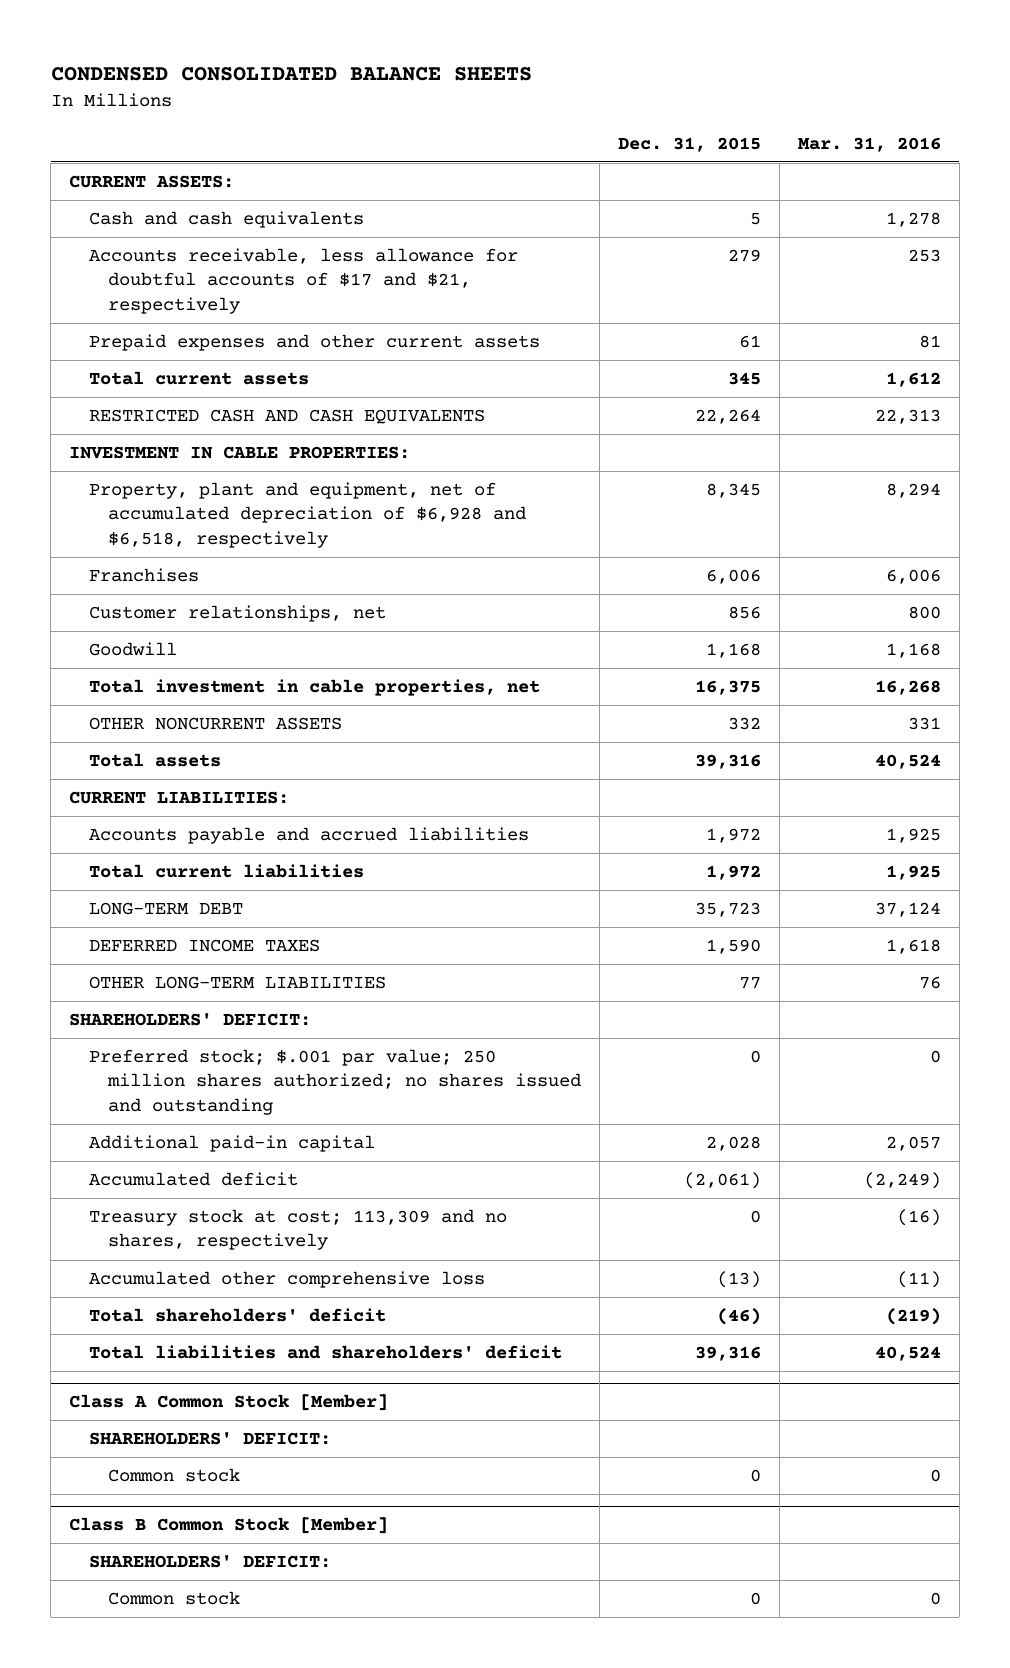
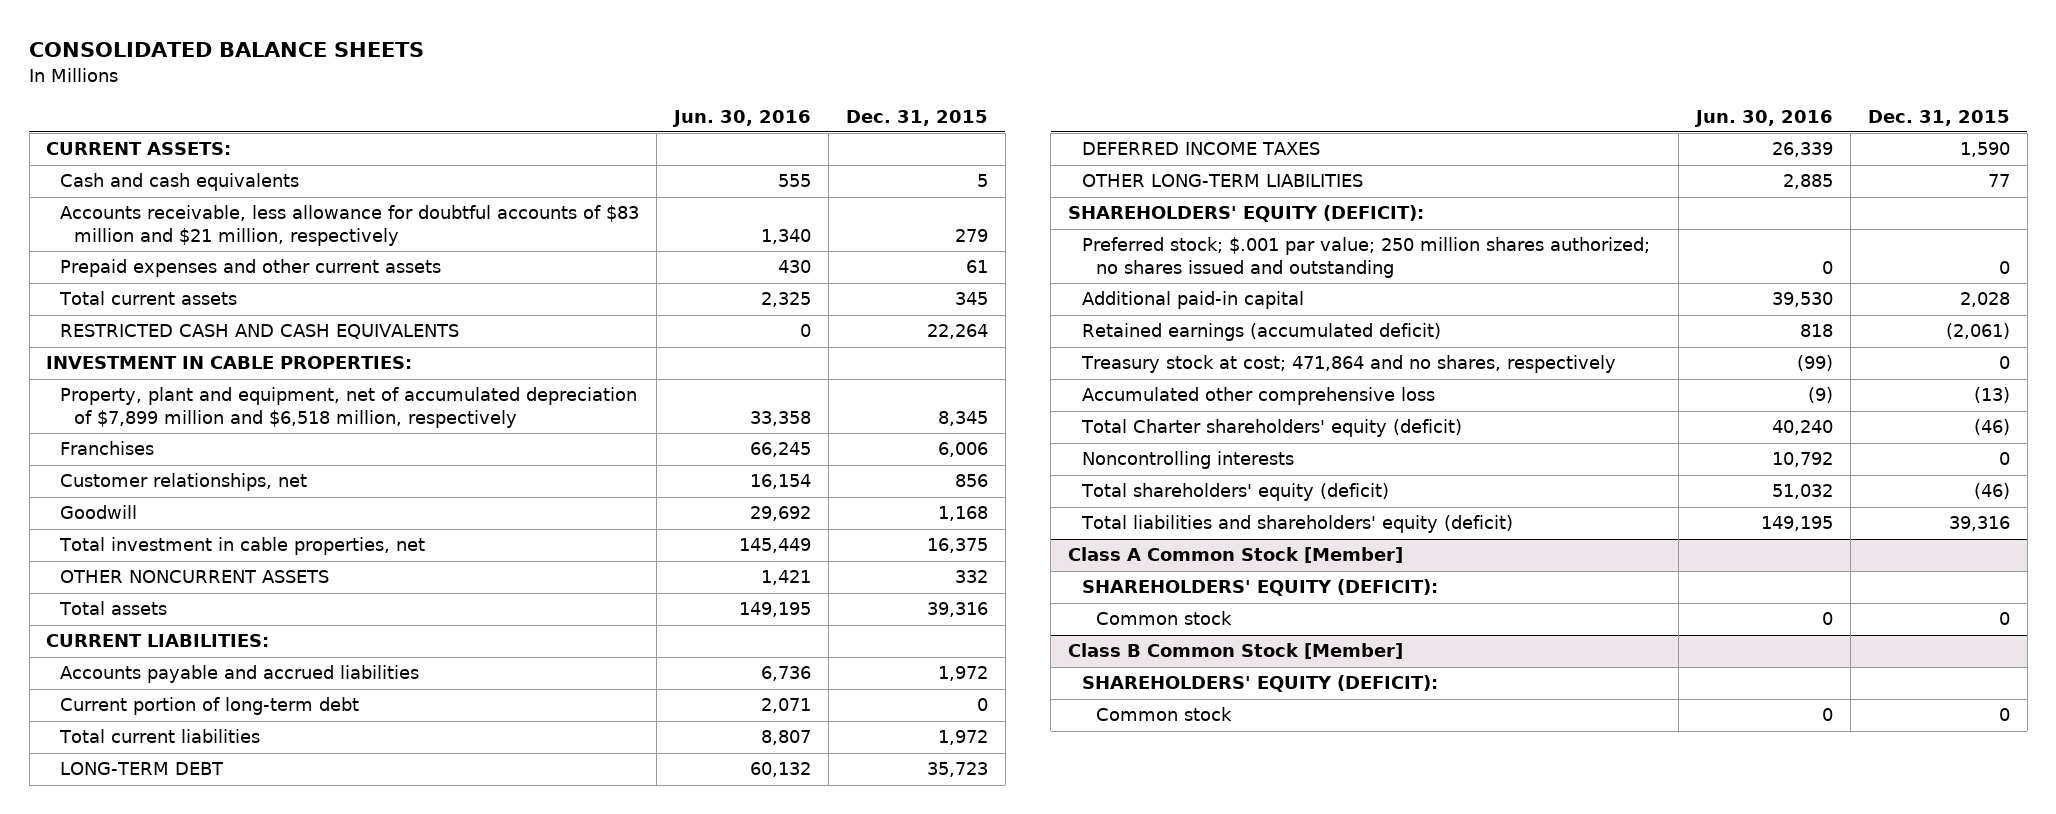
[50,67,532,82] CONDENSED CONSOLIDATED BALANCE SHEETS -> [29,42,425,58] CONSOLIDATED BALANCE SHEETS
[797,136,941,152] Mar. 31, 2016 -> none
none -> [672,109,812,127] Jun. 30, 2016
[88,248,518,314] Accounts receivable, less allowance for doubtful accounts of $17 and $21, respectively -> [60,205,640,246] Accounts receivable, less allowance for doubtful accounts of $83 million and $21 million, respectively
[88,482,527,548] Property, plant and equipment, net of accumulated depreciation of $6,928 and $6,518, respectively -> [60,387,638,428] Property, plant and equipment, net of accumulated depreciation of $7,899 million and $6,518 million, respectively
none -> [60,697,360,716] Current portion of long-term debt
[68,1013,311,1027] SHAREHOLDERS' DEFICIT: -> [1068,205,1425,223] SHAREHOLDERS' EQUITY (DEFICIT):
[88,1172,298,1187] Accumulated deficit -> [1082,323,1442,342] Retained earnings (accumulated deficit)
[88,1209,507,1251] Treasury stock at cost; 113,309 and no shares, respectively -> [1081,355,1617,374] Treasury stock at cost; 471,864 and no shares, respectively
none -> [1081,419,1463,438] Total Charter shareholders' equity (deficit)
none -> [1082,451,1295,470] Noncontrolling interests
[88,1308,386,1323] Total shareholders' deficit -> [1081,483,1390,502] Total shareholders' equity (deficit)
[88,1345,562,1360] Total liabilities and shareholders' deficit -> [1081,515,1514,534] Total liabilities and shareholders' equity (deficit)
[88,1432,331,1446] SHAREHOLDERS' DEFICIT: -> [1082,579,1439,597] SHAREHOLDERS' EQUITY (DEFICIT):
[88,1555,331,1569] SHAREHOLDERS' DEFICIT: -> [1082,675,1439,693] SHAREHOLDERS' EQUITY (DEFICIT):

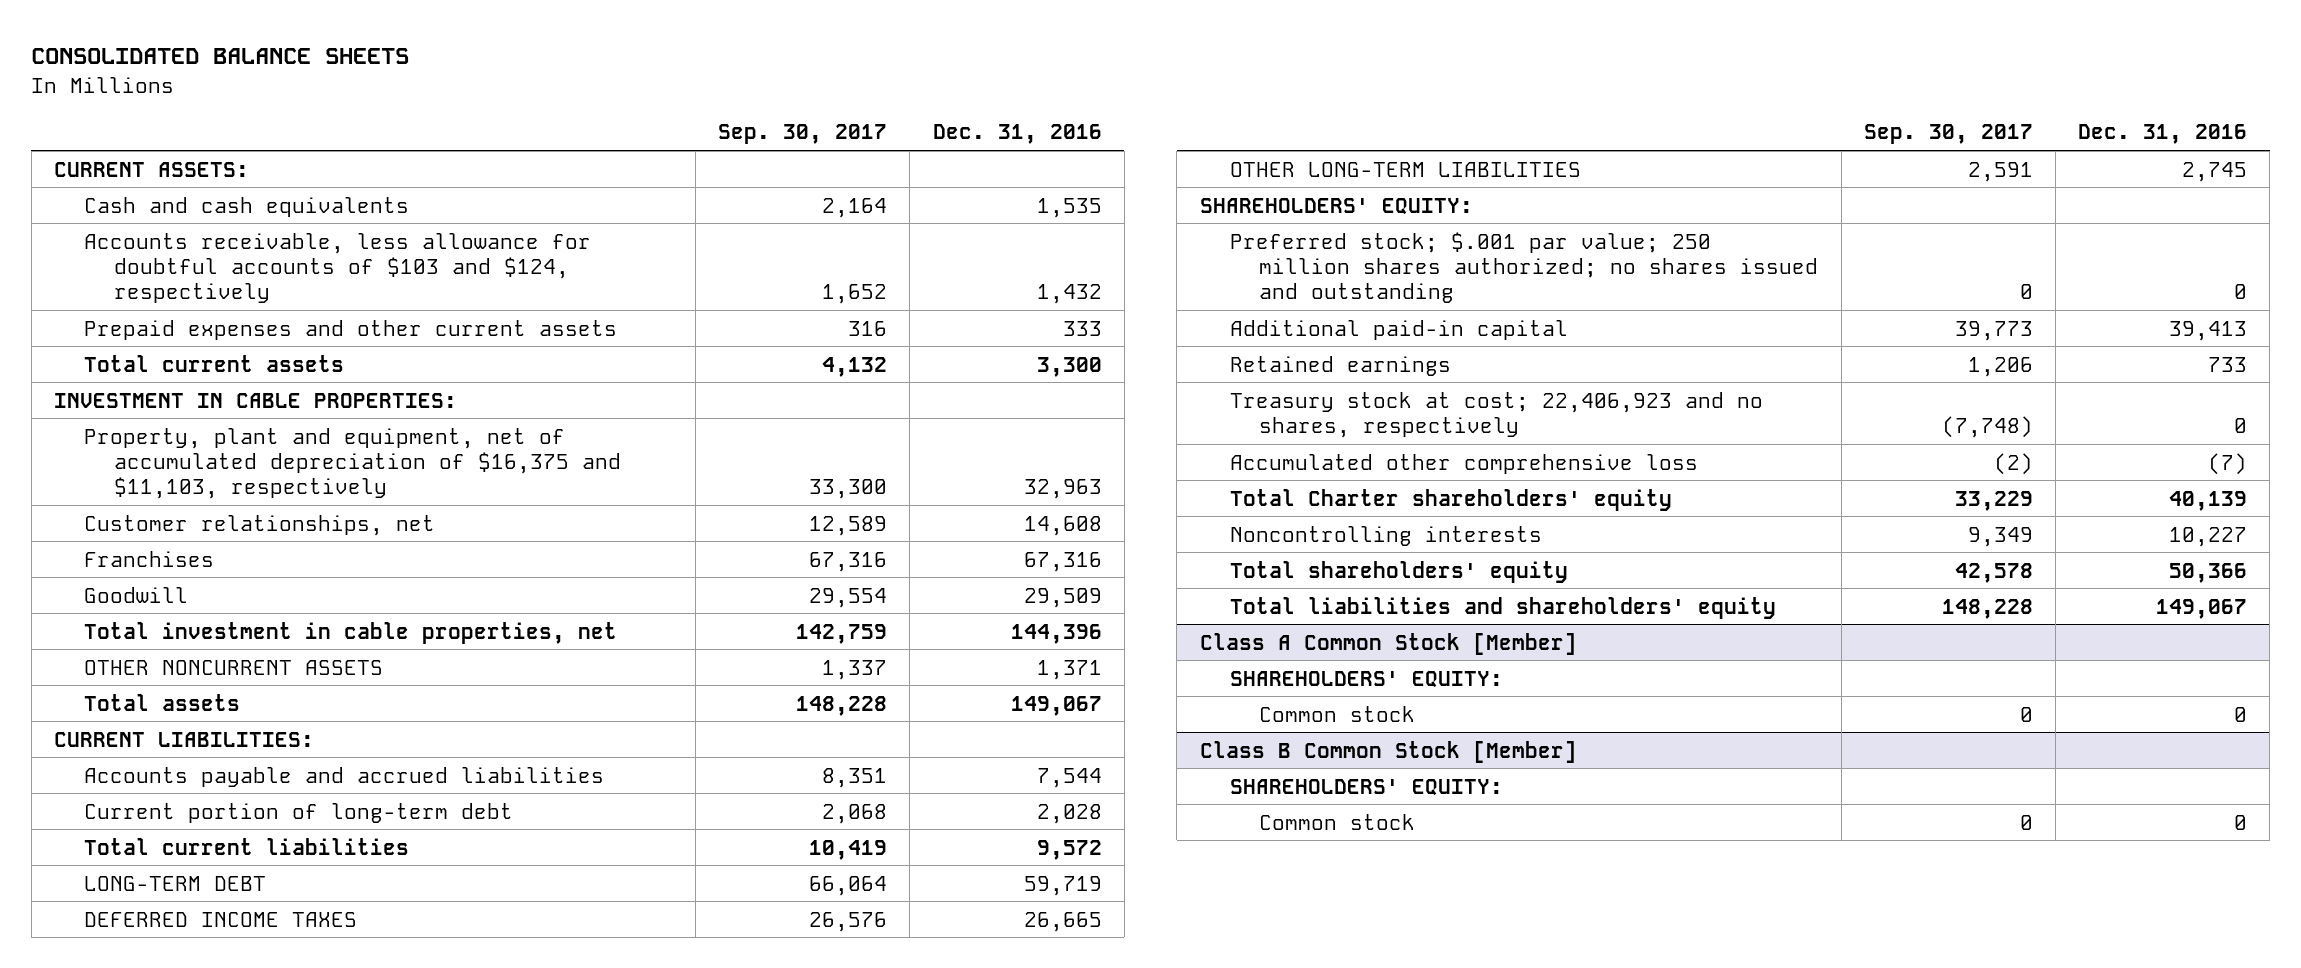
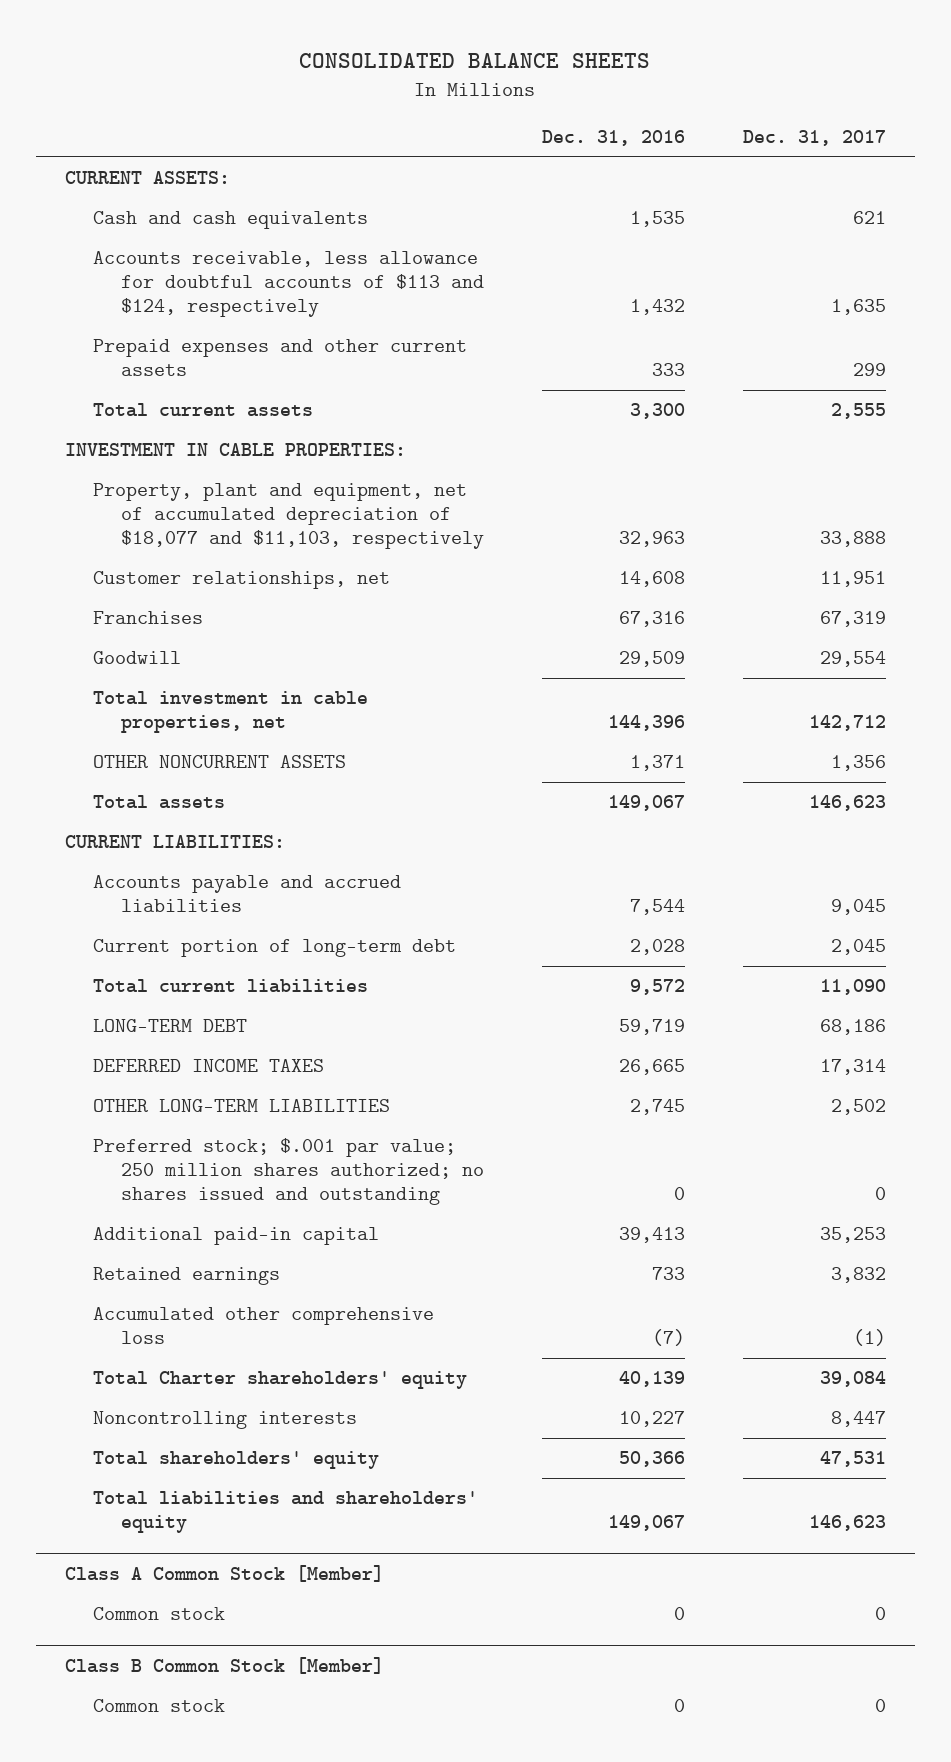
[718,124,888,145] Sep. 30, 2017 -> none
none -> [742,129,886,146] Dec. 31, 2017
[84,232,592,303] Accounts receivable, less allowance for doubtful accounts of $103 and $124, respectively -> [92,251,484,317] Accounts receivable, less allowance for doubtful accounts of $113 and $124, respectively
[84,427,621,499] Property, plant and equipment, net of accumulated depreciation of $16,375 and $11,103, respectively -> [92,483,484,549] Property, plant and equipment, net of accumulated depreciation of $18,077 and $11,103, respectively
[1199,197,1473,215] SHAREHOLDERS' EQUITY: -> none
[1229,391,1763,438] Treasury stock at cost; 22,406,923 and no shares, respectively -> none
[1229,670,1503,688] SHAREHOLDERS' EQUITY: -> none
[1229,778,1503,796] SHAREHOLDERS' EQUITY: -> none

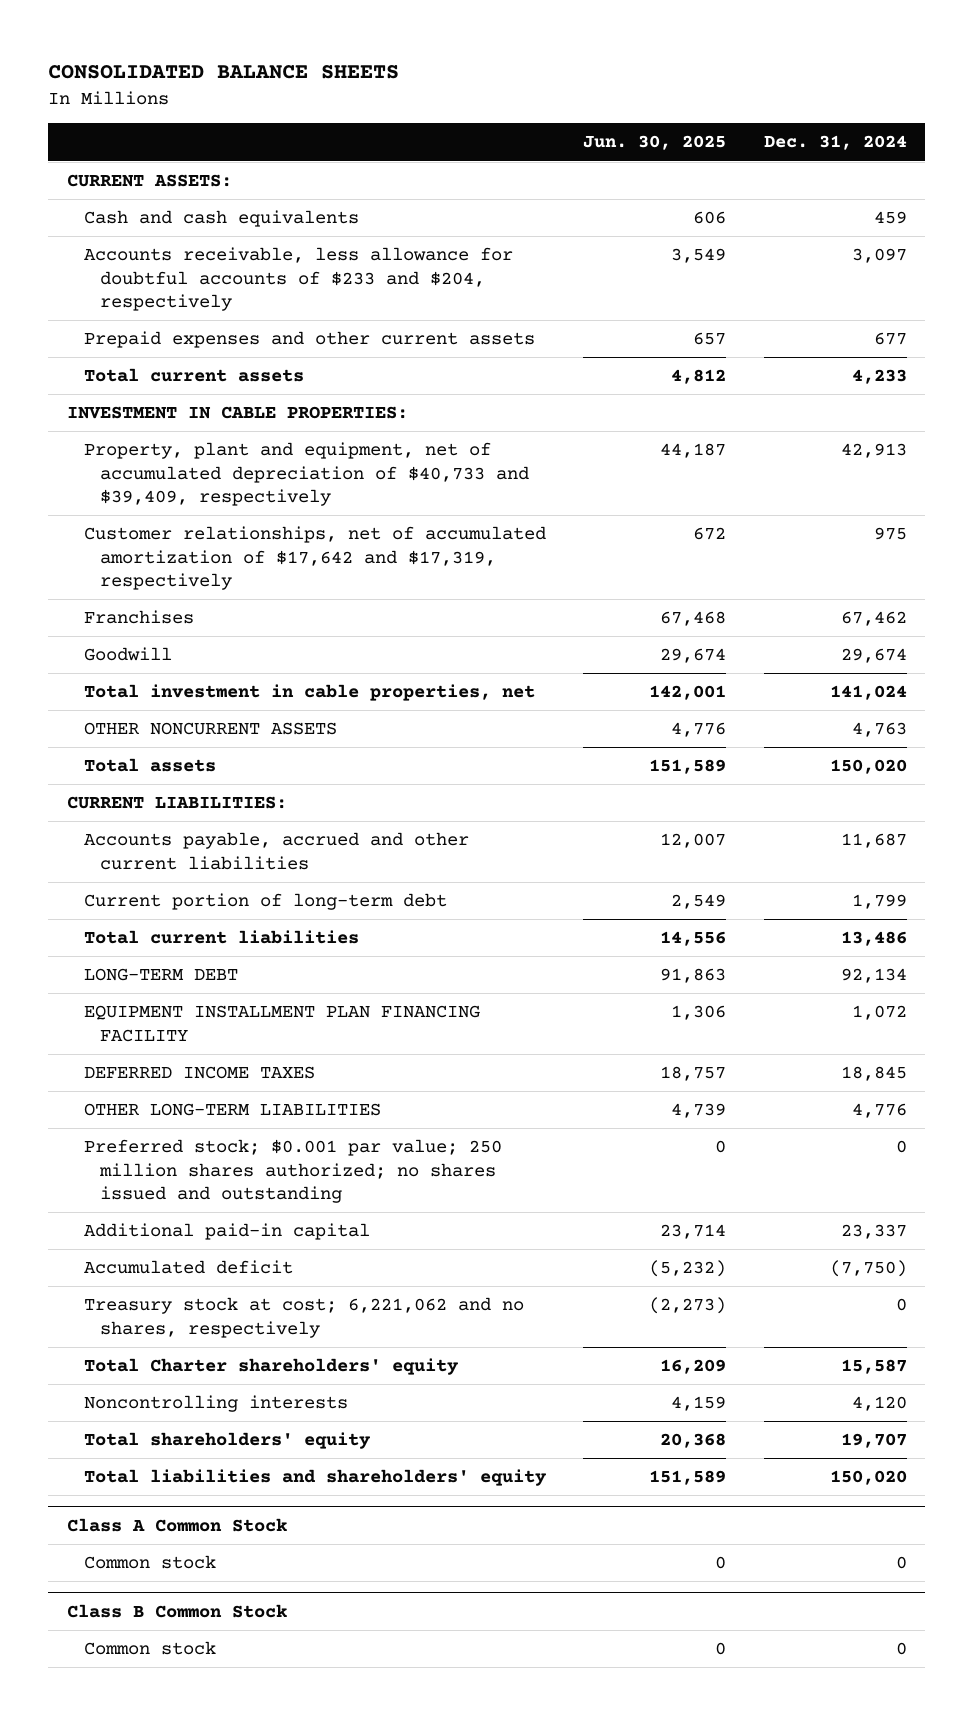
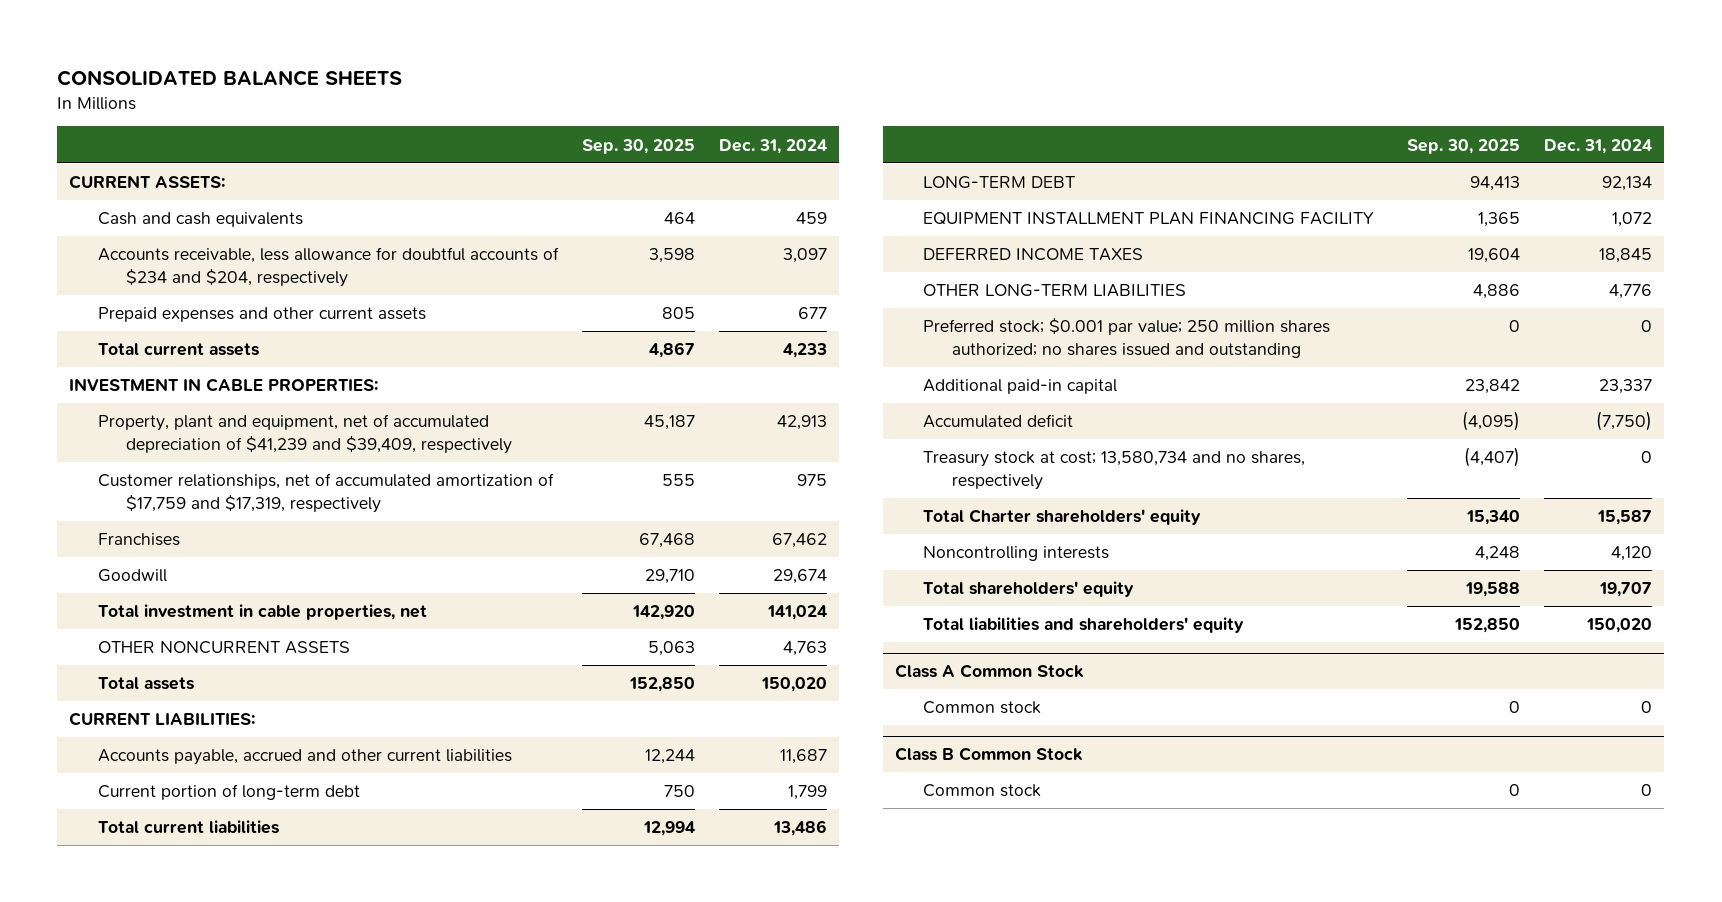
[583,135,727,151] Jun. 30, 2025 -> none
none -> [581,138,695,154] Sep. 30, 2025
[83,247,513,311] Accounts receivable, less allowance for doubtful accounts of $233 and $204, respectively -> [97,247,559,287] Accounts receivable, less allowance for doubtful accounts of $234 and $204, respectively
[83,442,530,506] Property, plant and equipment, net of accumulated depreciation of $40,733 and $39,409, respectively -> [97,414,513,454] Property, plant and equipment, net of accumulated depreciation of $41,239 and $39,409, respectively
[83,526,546,590] Customer relationships, net of accumulated amortization of $17,642 and $17,319, respectively -> [97,473,554,513] Customer relationships, net of accumulated amortization of $17,759 and $17,319, respectively
[83,1297,524,1338] Treasury stock at cost; 6,221,062 and no shares, respectively -> [923,451,1306,490] Treasury stock at cost; 13,580,734 and no shares, respectively

